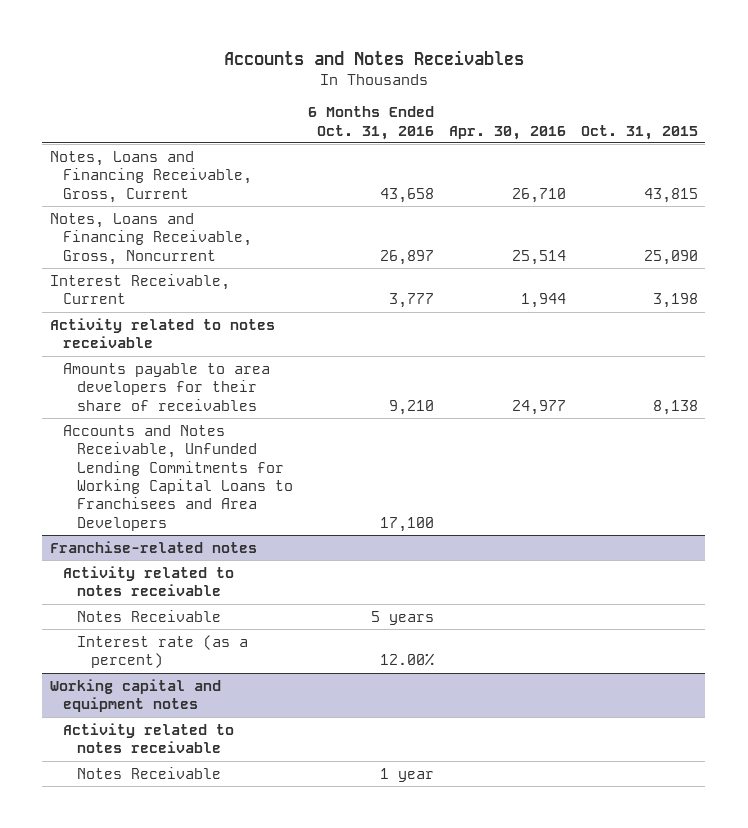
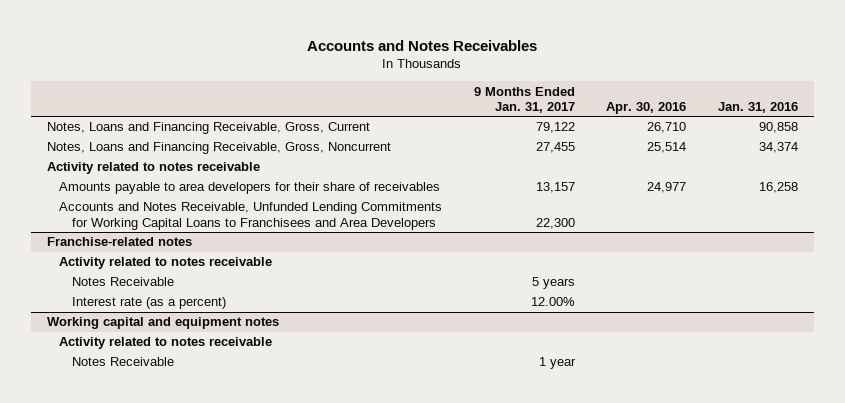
[308,106,435,140] 6 Months Ended Oct. 31, 2016 -> none
[580,124,698,140] Oct. 31, 2015 -> none
none -> [473,86,575,114] 9 Months Ended Jan. 31, 2017
none -> [718,102,799,114] Jan. 31, 2016
[49,273,230,305] Interest Receivable, Current -> none

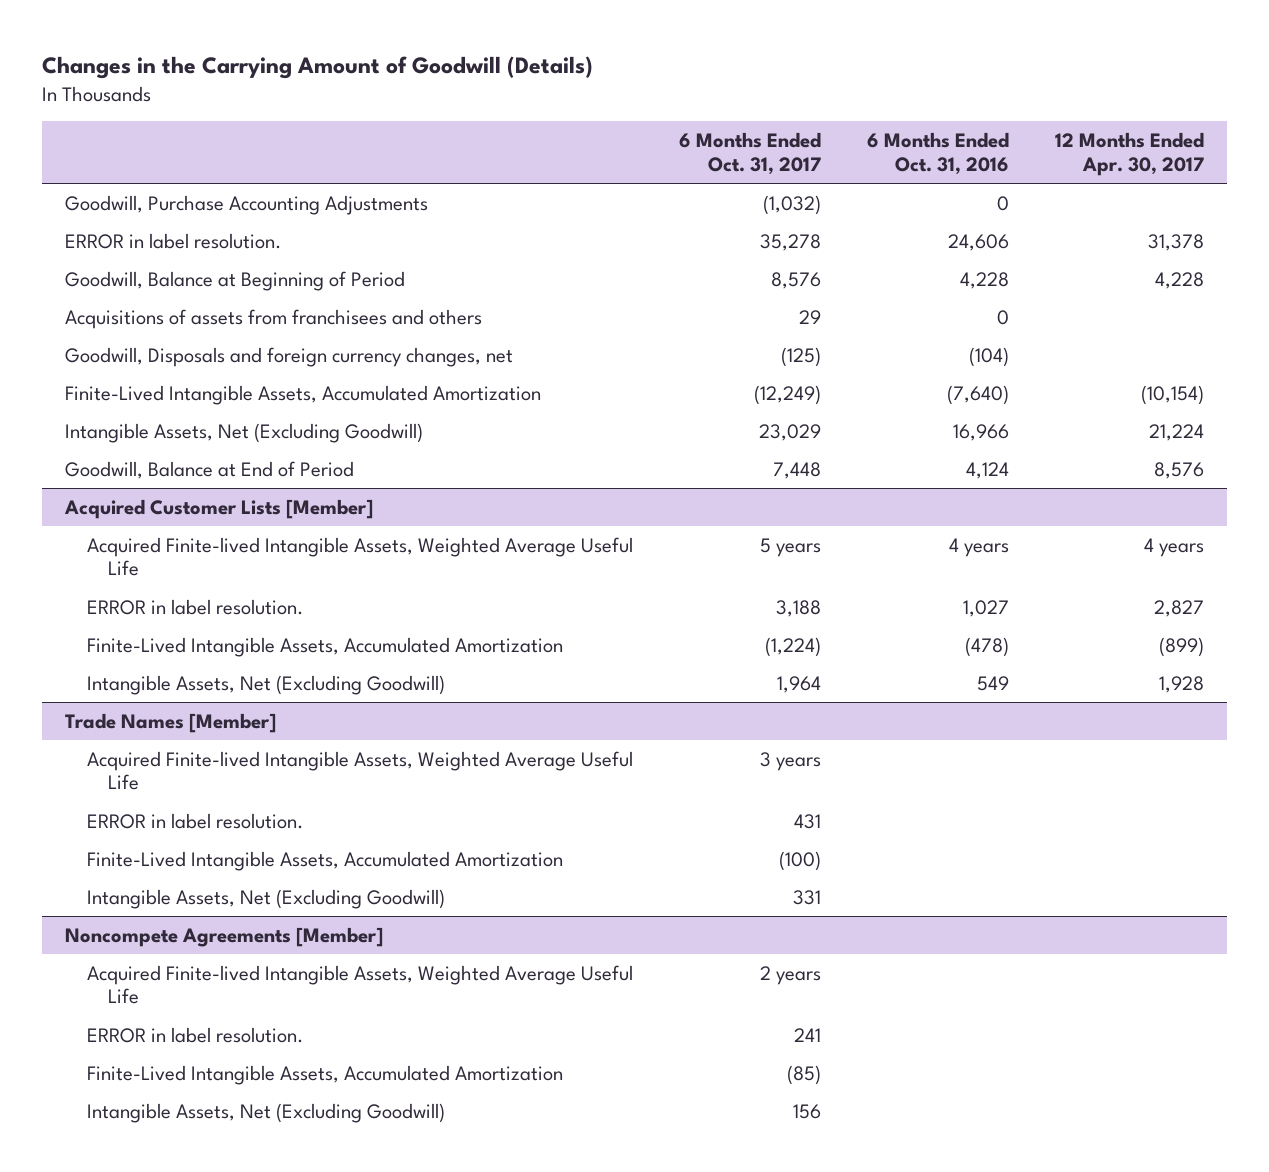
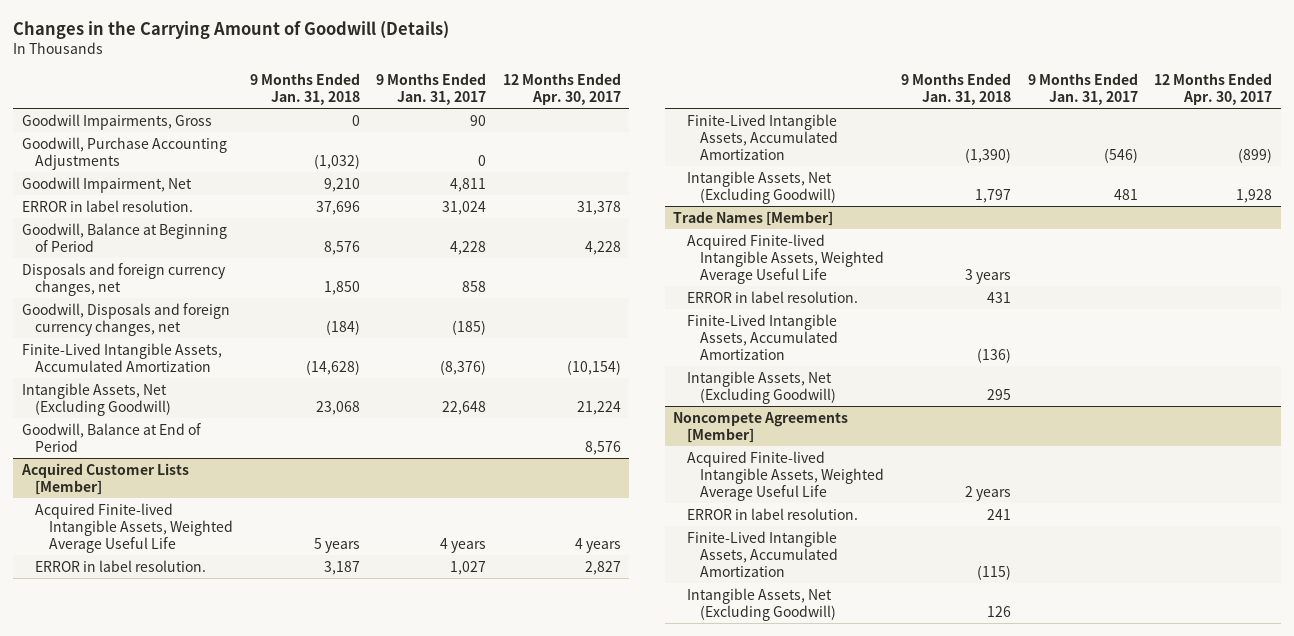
[678,132,821,175] 6 Months Ended Oct. 31, 2017 -> none
[866,132,1009,175] 6 Months Ended Oct. 31, 2016 -> none
none -> [249,73,360,106] 9 Months Ended Jan. 31, 2018
none -> [376,73,487,106] 9 Months Ended Jan. 31, 2017
none -> [21,113,212,130] Goodwill Impairments, Gross
none -> [21,176,192,193] Goodwill Impairment, Net
[64,308,482,329] Acquisitions of assets from franchisees and others -> [21,262,226,296] Disposals and foreign currency changes, net

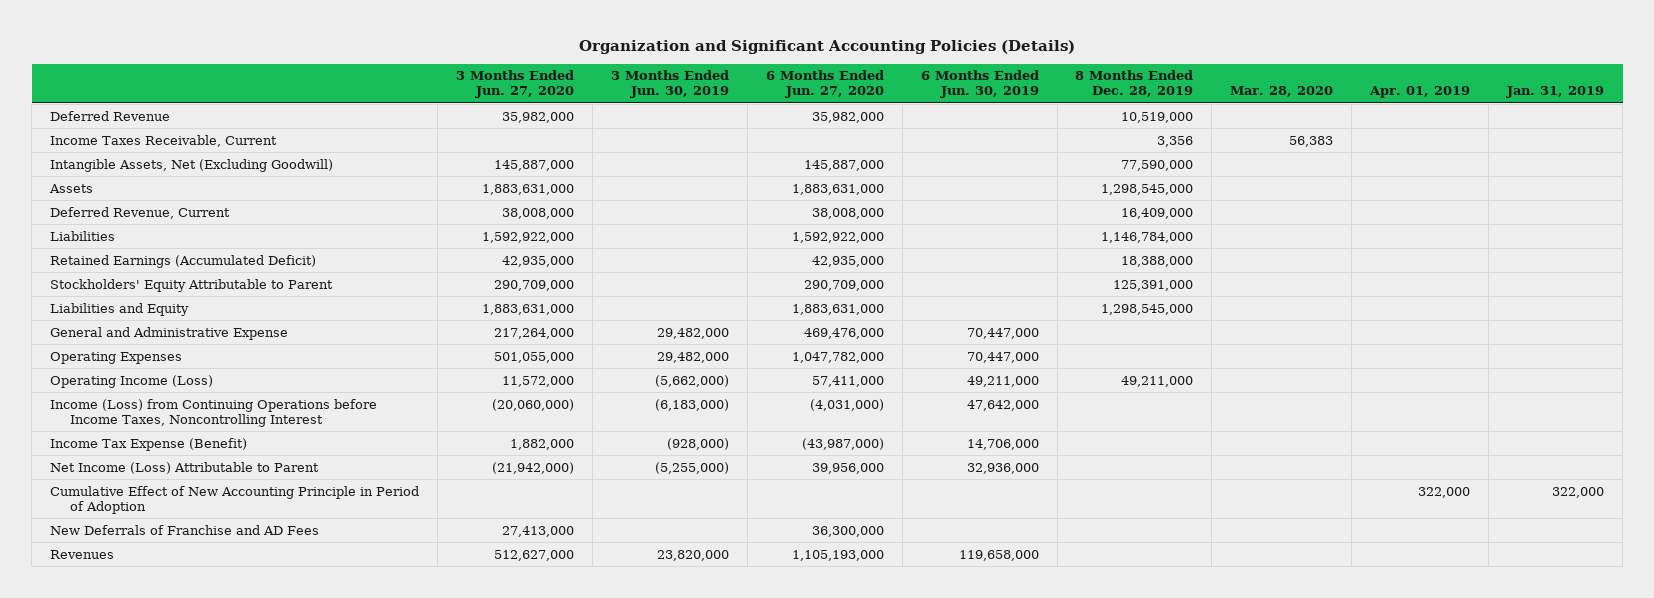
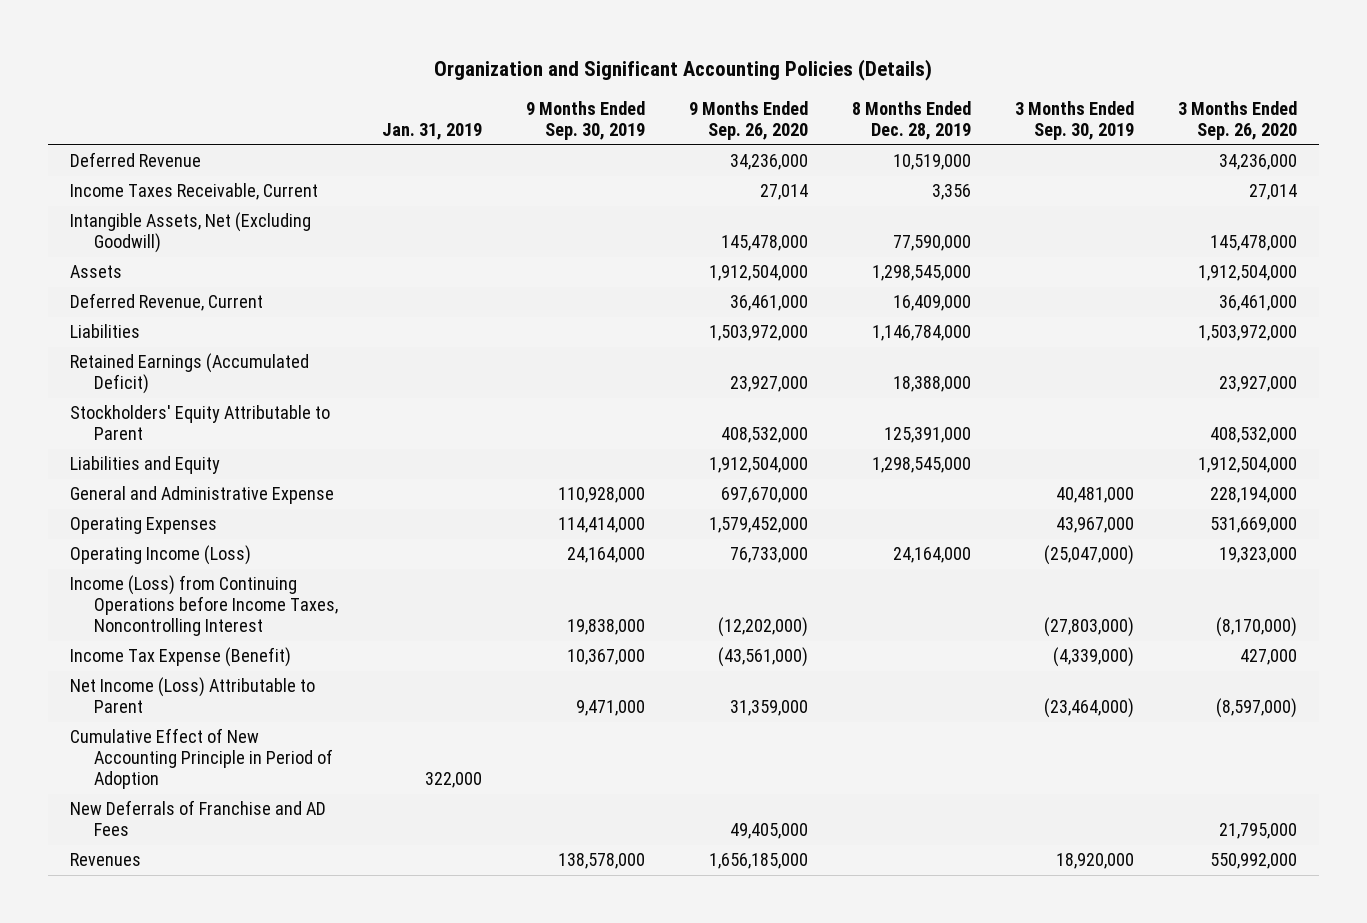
[455,70,574,99] 3 Months Ended Jun. 27, 2020 -> none
[610,70,729,99] 3 Months Ended Jun. 30, 2019 -> none
[765,70,884,99] 6 Months Ended Jun. 27, 2020 -> none
[920,70,1039,99] 6 Months Ended Jun. 30, 2019 -> none
[1230,86,1334,98] Mar. 28, 2020 -> none
[1369,86,1471,99] Apr. 01, 2019 -> none
none -> [525,101,645,141] 9 Months Ended Sep. 30, 2019
none -> [688,101,808,141] 9 Months Ended Sep. 26, 2020
none -> [1014,101,1134,141] 3 Months Ended Sep. 30, 2019
none -> [1177,101,1297,141] 3 Months Ended Sep. 26, 2020
[1121,375,1194,387] 49,211,000 -> [892,547,971,564] 24,164,000

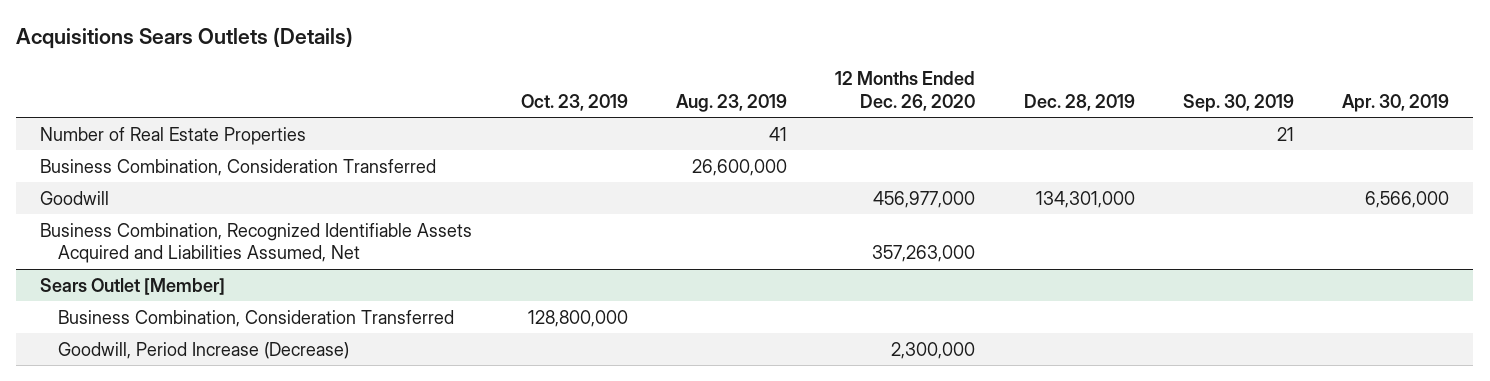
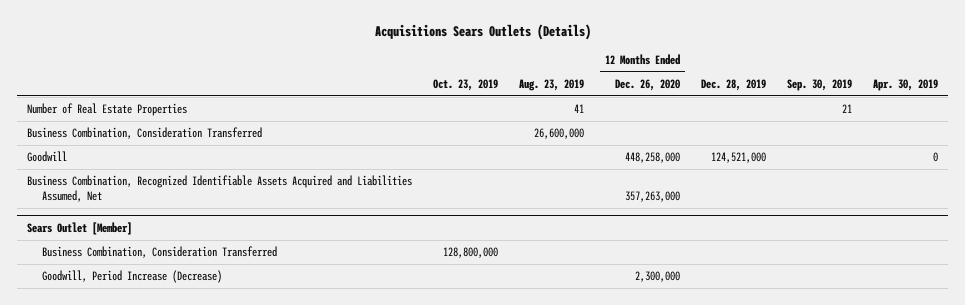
[873,190,976,208] 456,977,000 -> [625,152,681,164] 448,258,000
[1035,190,1135,208] 134,301,000 -> [710,152,766,164] 124,521,000
[1365,190,1450,208] 6,566,000 -> [932,152,938,163] 0

